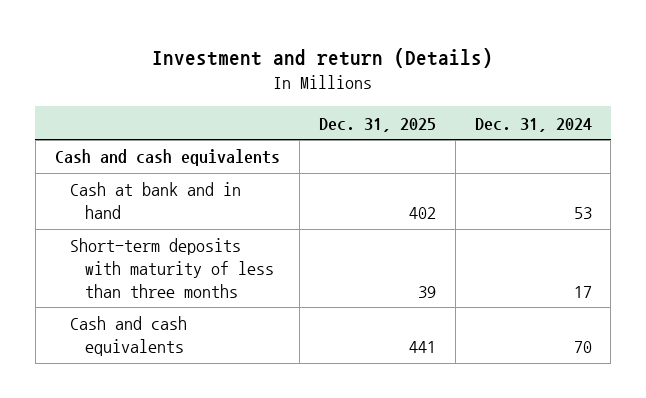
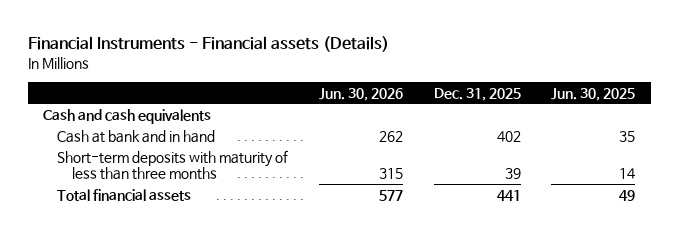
[152,47,494,68] Investment and return (Details) -> [27,36,389,53] Financial Instruments - Financial assets (Details)
[474,117,592,132] Dec. 31, 2024 -> none
none -> [319,87,404,101] Jun. 30, 2026
none -> [551,87,636,101] Jun. 30, 2025
[69,316,187,357] Cash and cash equivalents -> [57,188,192,201] Total financial assets

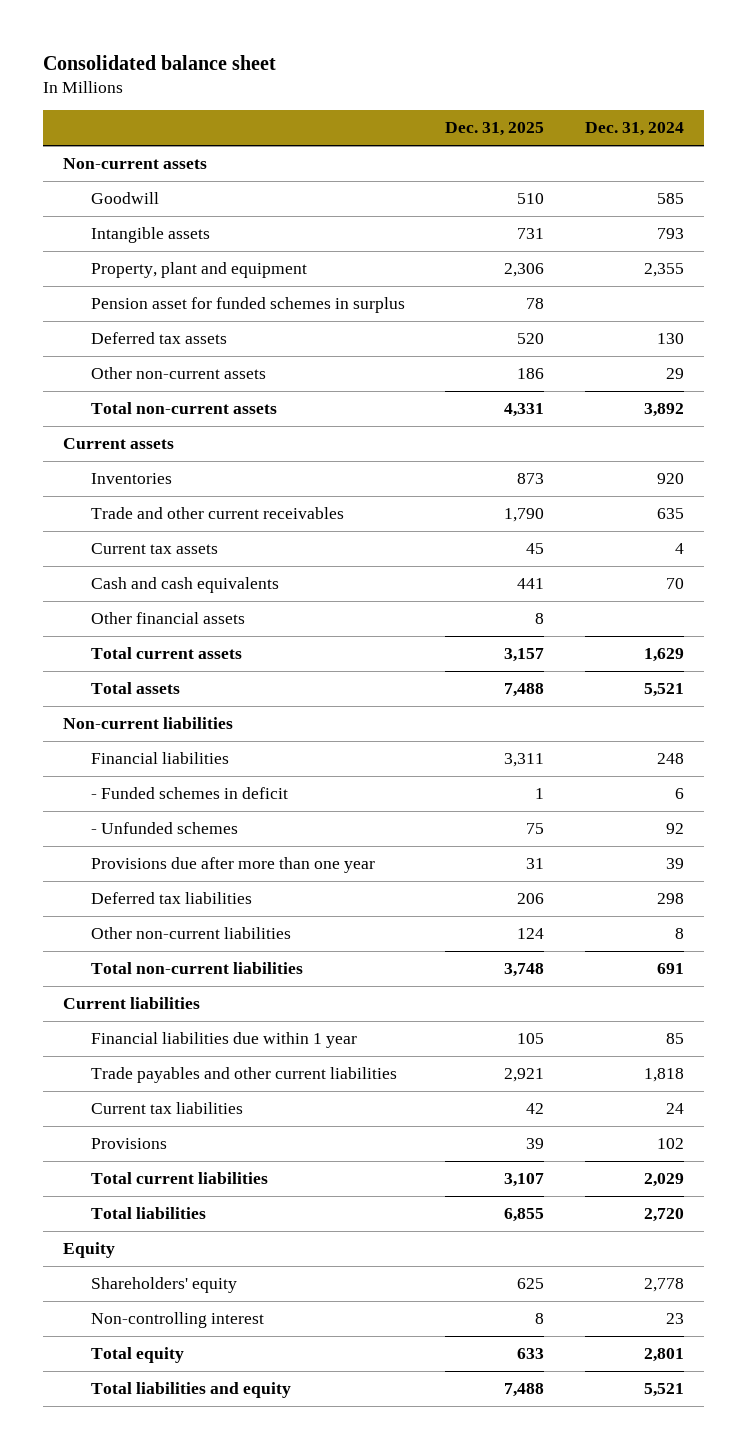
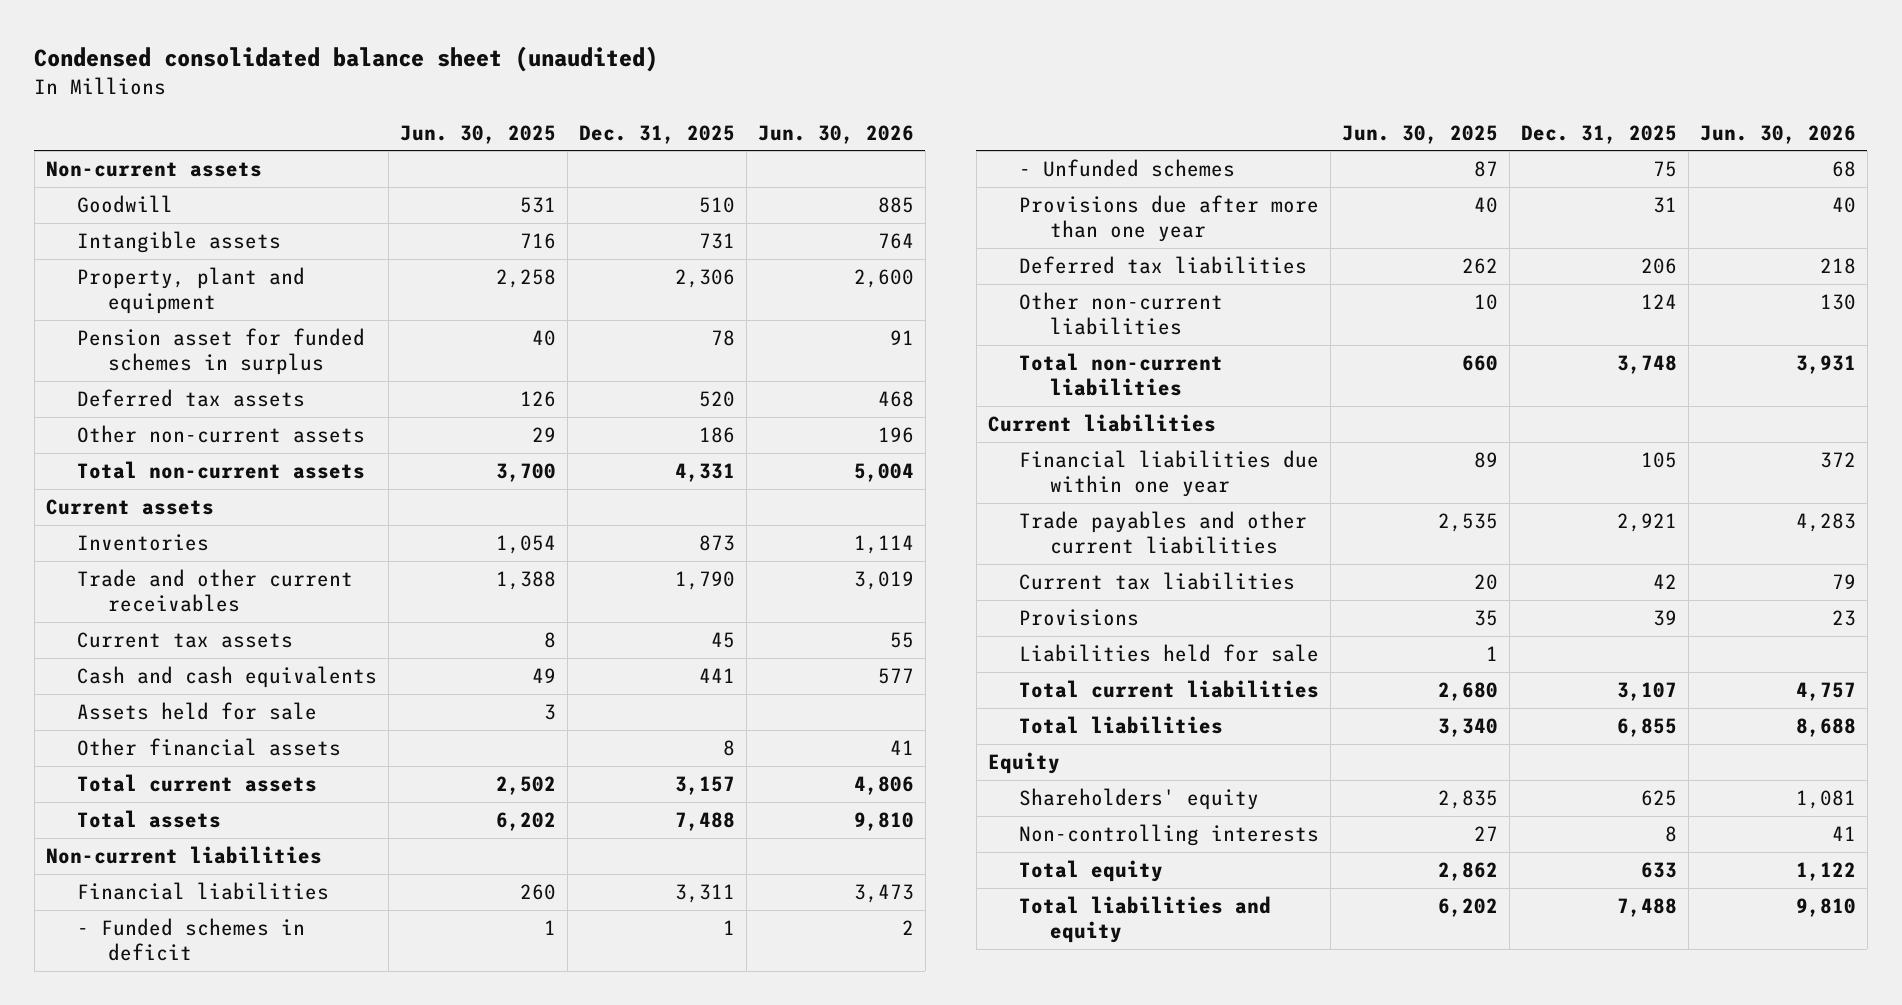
[42,54,276,70] Consolidated balance sheet -> [34,46,659,73] Condensed consolidated balance sheet (unaudited)
[584,122,684,137] Dec. 31, 2024 -> none
none -> [399,124,556,144] Jun. 30, 2025
none -> [757,124,914,144] Jun. 30, 2026
none -> [76,702,317,721] Assets held for sale
[90,1032,357,1049] Financial liabilities due within 1 year -> [1019,450,1320,498] Financial liabilities due within one year
none -> [1019,644,1320,663] Liabilities held for sale
[90,1312,264,1329] Non-controlling interest -> [1019,824,1320,847] Non-controlling interests

